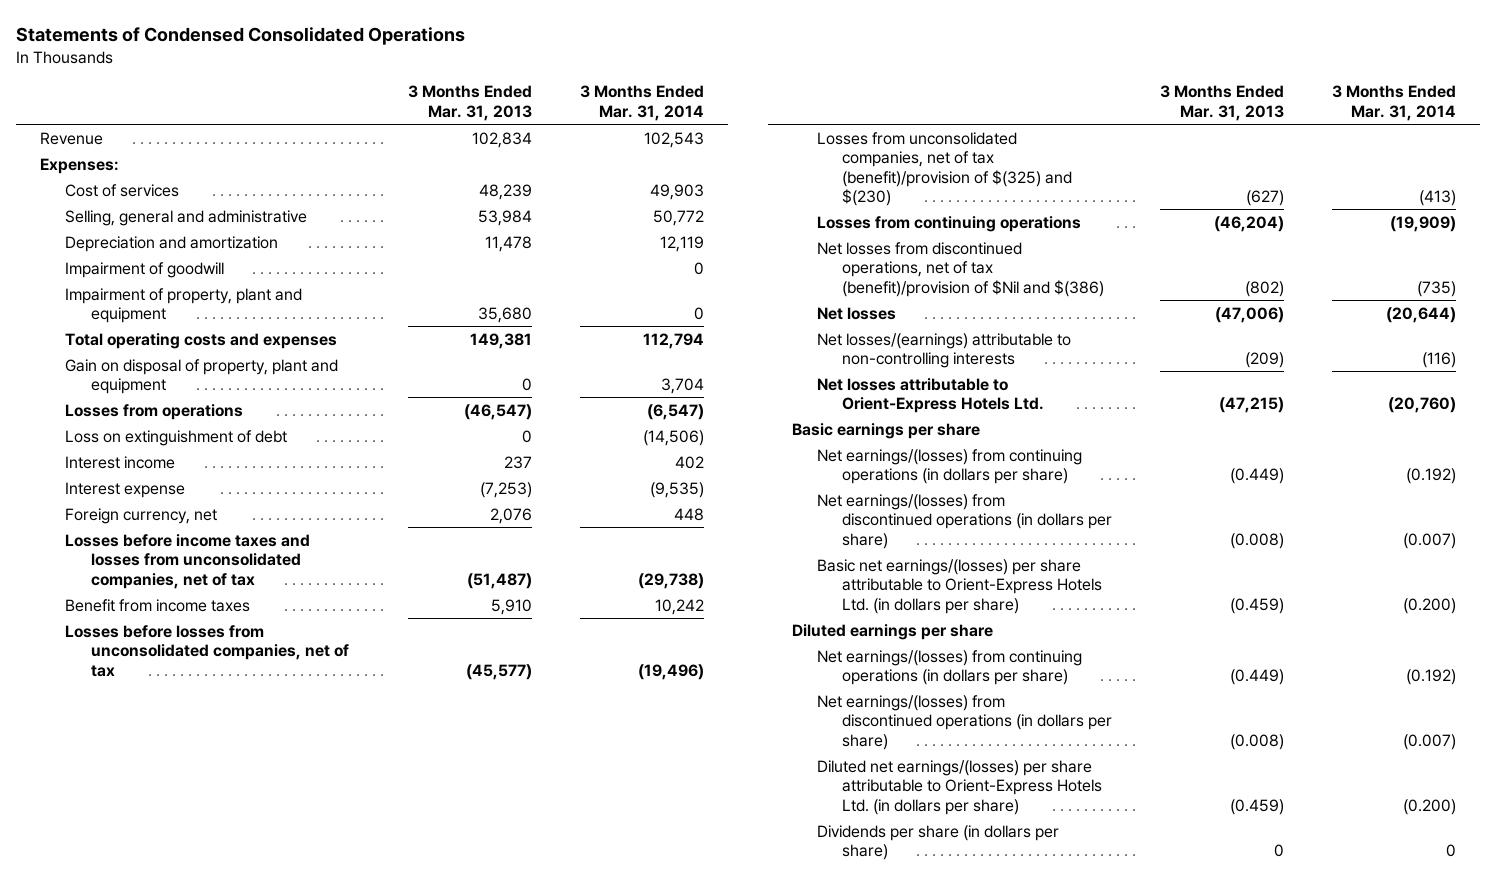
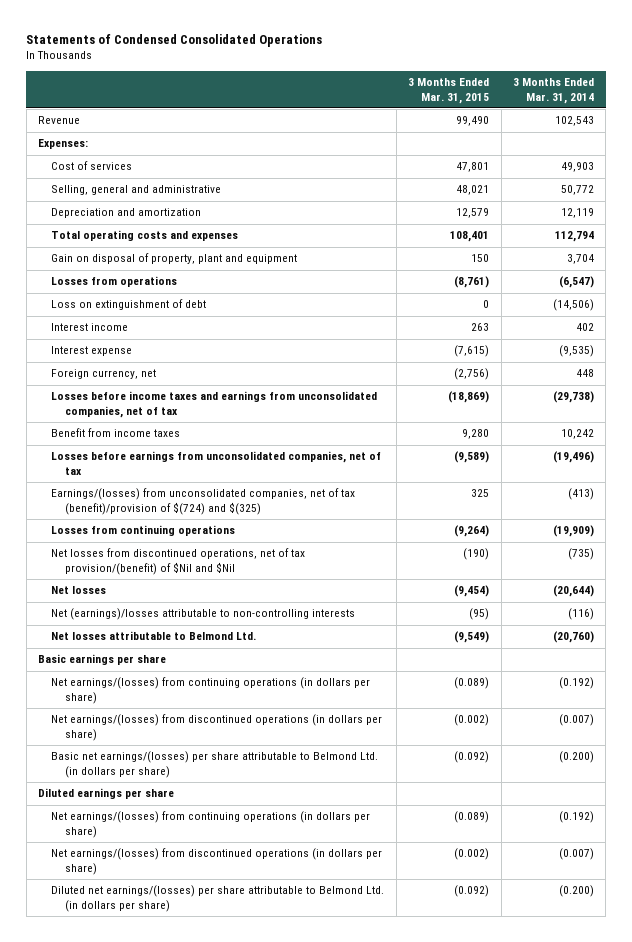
[408,85,533,121] 3 Months Ended Mar. 31, 2013 -> none
none -> [408,78,490,104] 3 Months Ended Mar. 31, 2015
[65,261,225,278] Impairment of goodwill -> none
[65,287,303,324] Impairment of property, plant and equipment -> none
[65,533,311,589] Losses before income taxes and losses from unconsolidated companies, net of tax -> [51,391,378,418] Losses before income taxes and earnings from unconsolidated companies, net of tax
[65,624,349,677] Losses before losses from unconsolidated companies, net of tax -> [51,451,382,475] Losses before earnings from unconsolidated companies, net of tax
[816,131,1073,206] Losses from unconsolidated companies, net of tax (benefit)/provision of $(325) and $(230) -> [51,488,356,515] Earnings/(losses) from unconsolidated companies, net of tax (benefit)/provision of $(724) and $(325)
[816,241,1105,297] Net losses from discontinued operations, net of tax (benefit)/provision of $Nil and $(386) -> [51,548,306,575] Net losses from discontinued operations, net of tax provision/(benefit) of $Nil and $Nil
[816,332,1071,369] Net losses/(earnings) attributable to non-controlling interests -> [51,608,356,621] Net (earnings)/losses attributable to non-controlling interests
[816,377,1045,414] Net losses attributable to Orient-Express Hotels Ltd. -> [51,631,257,641] Net losses attributable to Belmond Ltd.
[816,558,1103,614] Basic net earnings/(losses) per share attributable to Orient-Express Hotels Ltd. (in dollars per share) -> [51,751,379,778] Basic net earnings/(losses) per share attributable to Belmond Ltd. (in dollars per share)
[816,824,1059,861] Dividends per share (in dollars per share) -> none
[816,759,1103,815] Diluted net earnings/(losses) per share attributable to Orient-Express Hotels Ltd. (in dollars per share) -> [51,885,385,912] Diluted net earnings/(losses) per share attributable to Belmond Ltd. (in dollars per share)

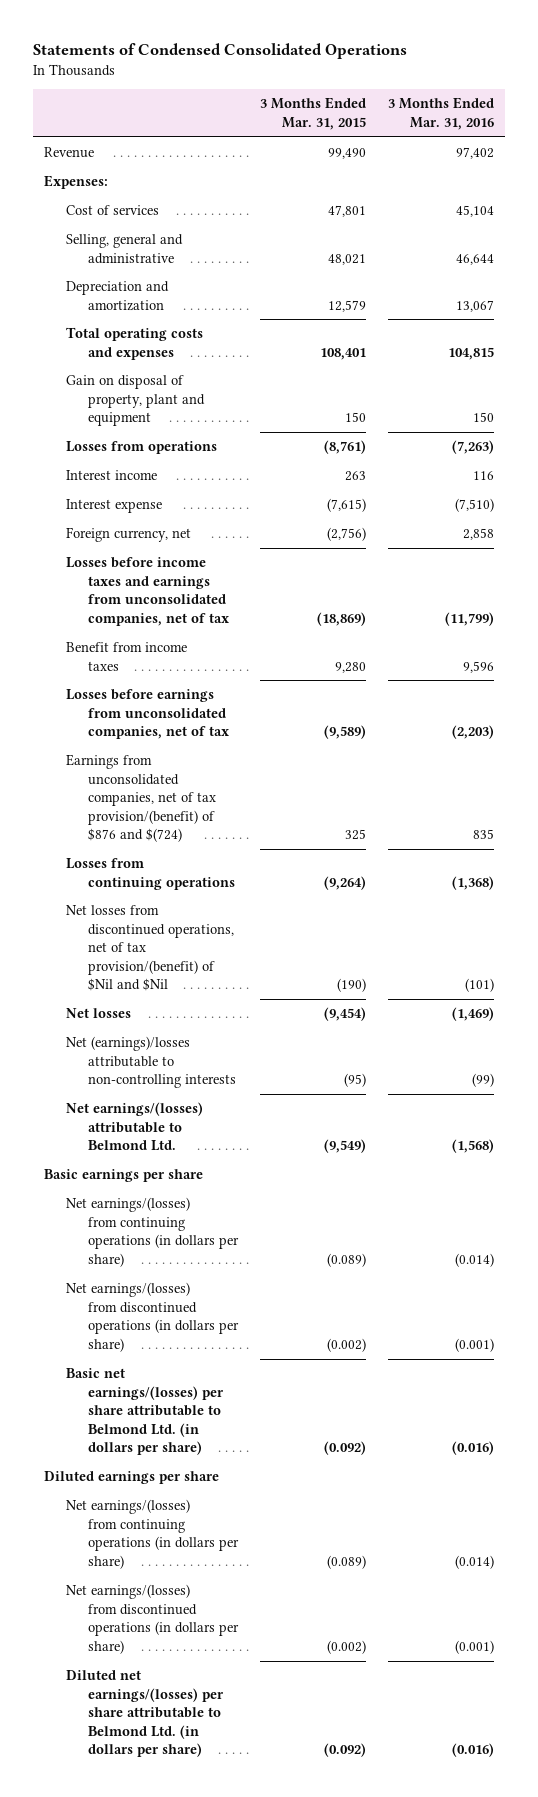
[513,78,595,104] 3 Months Ended Mar. 31, 2014 -> none
none -> [387,97,494,130] 3 Months Ended Mar. 31, 2016
[51,299,207,311] Loss on extinguishment of debt -> none
[51,488,356,515] Earnings/(losses) from unconsolidated companies, net of tax (benefit)/provision of $(724) and $(325) -> [66,754,216,843] Earnings from unconsolidated companies, net of tax provision/(benefit) of $876 and $(724)
[51,631,257,641] Net losses attributable to Belmond Ltd. -> [66,1102,204,1152] Net earnings/(losses) attributable to Belmond Ltd.

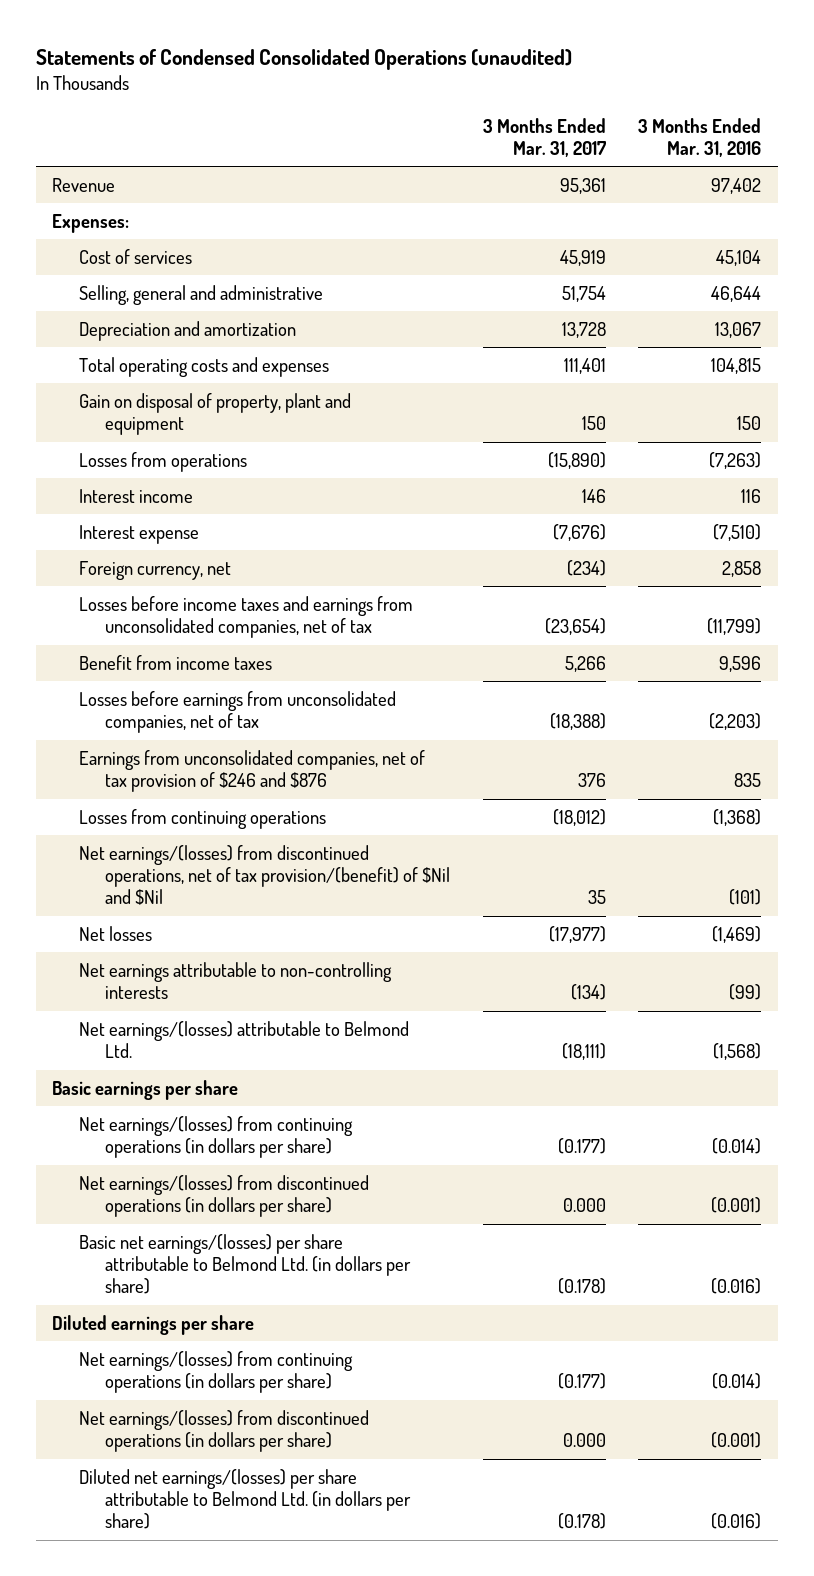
[33,43,408,60] Statements of Condensed Consolidated Operations -> [36,48,573,70] Statements of Condensed Consolidated Operations (unaudited)
[259,97,366,130] 3 Months Ended Mar. 31, 2015 -> none
none -> [482,117,606,157] 3 Months Ended Mar. 31, 2017
[66,754,216,843] Earnings from unconsolidated companies, net of tax provision/(benefit) of $876 and $(724) -> [78,749,425,793] Earnings from unconsolidated companies, net of tax provision of $246 and $876
[66,905,234,992] Net losses from discontinued operations, net of tax provision/(benefit) of $Nil and $Nil -> [78,844,450,906] Net earnings/(losses) from discontinued operations, net of tax provision/(benefit) of $Nil and $Nil
[66,1036,236,1089] Net (earnings)/losses attributable to non-controlling interests -> [78,961,392,1000] Net earnings attributable to non-controlling interests

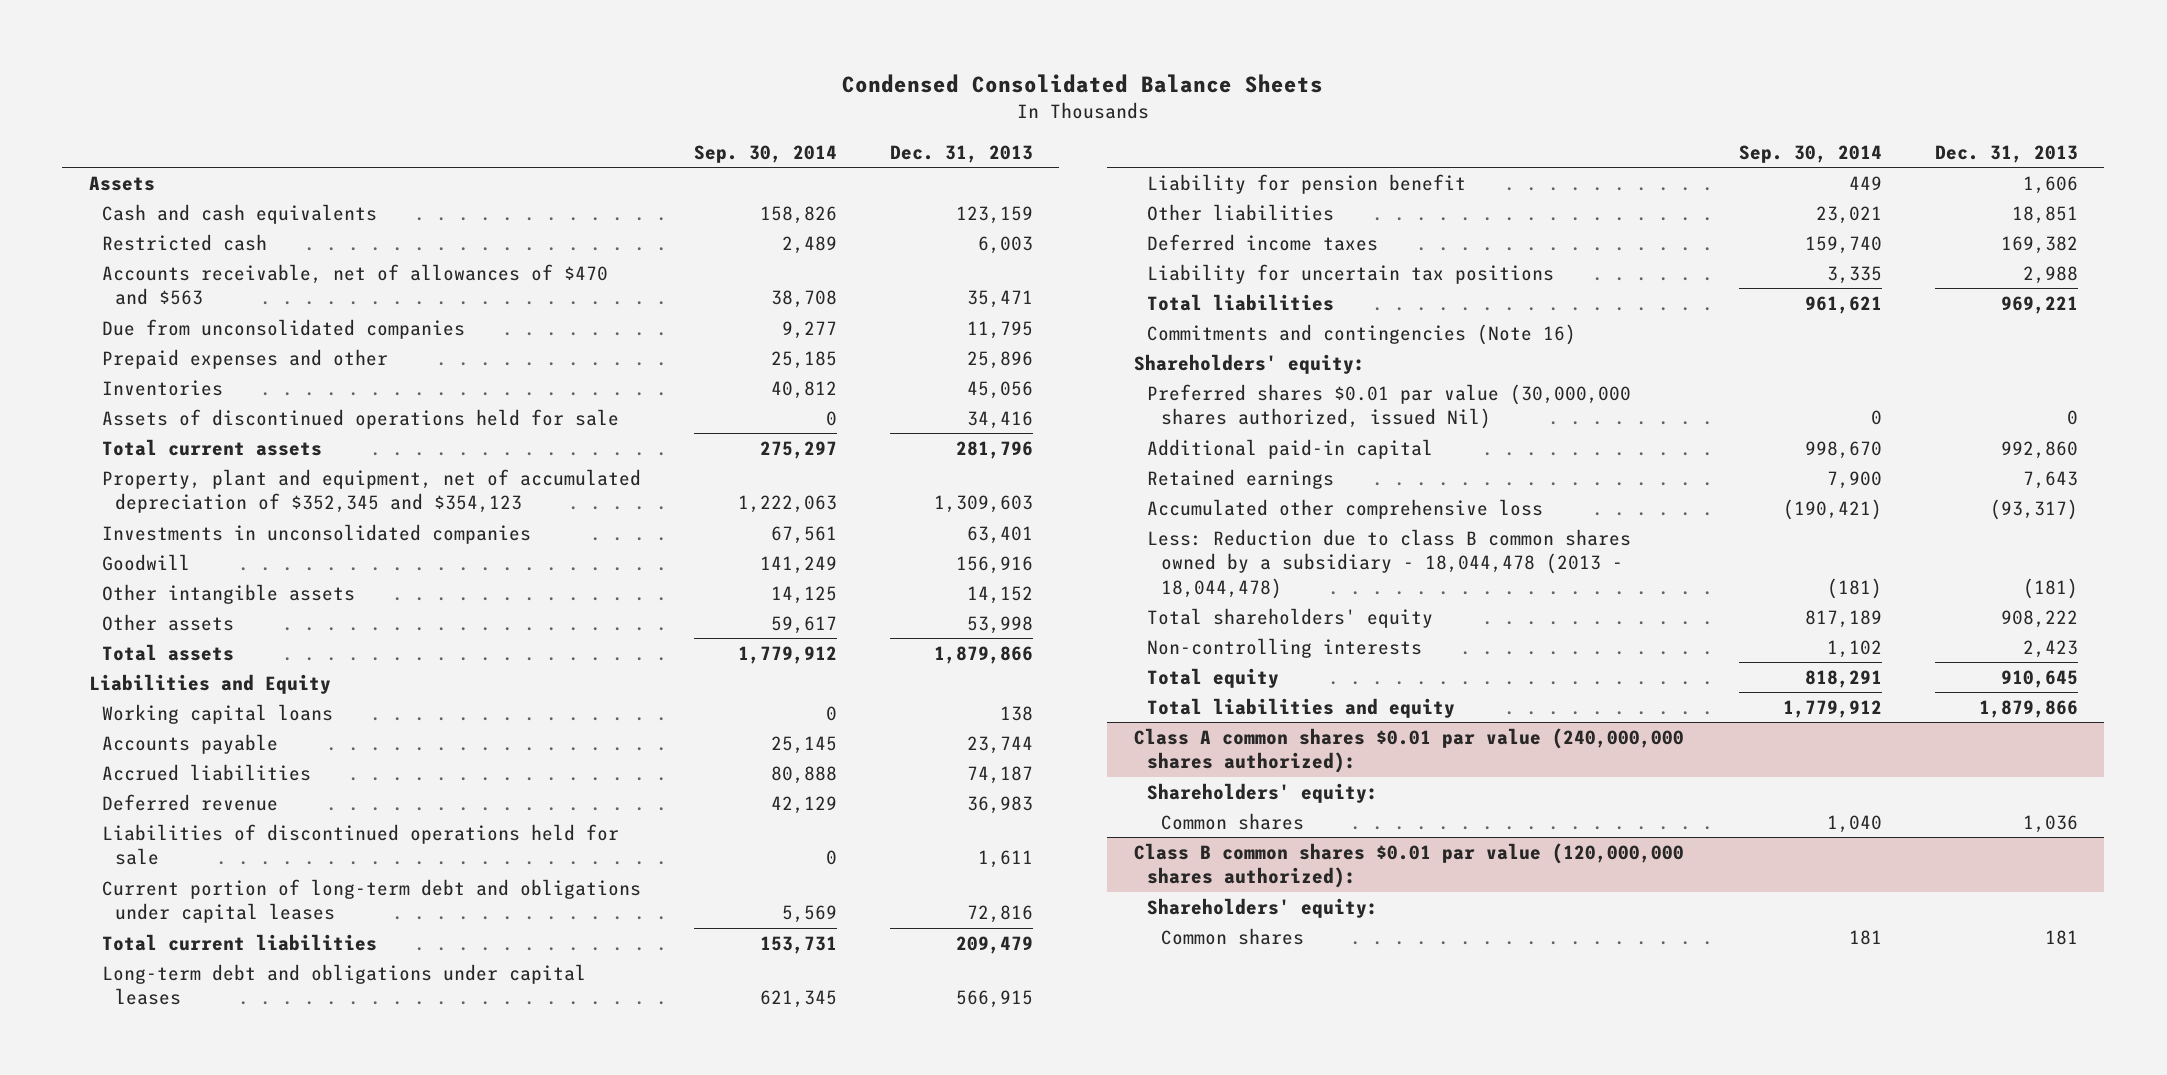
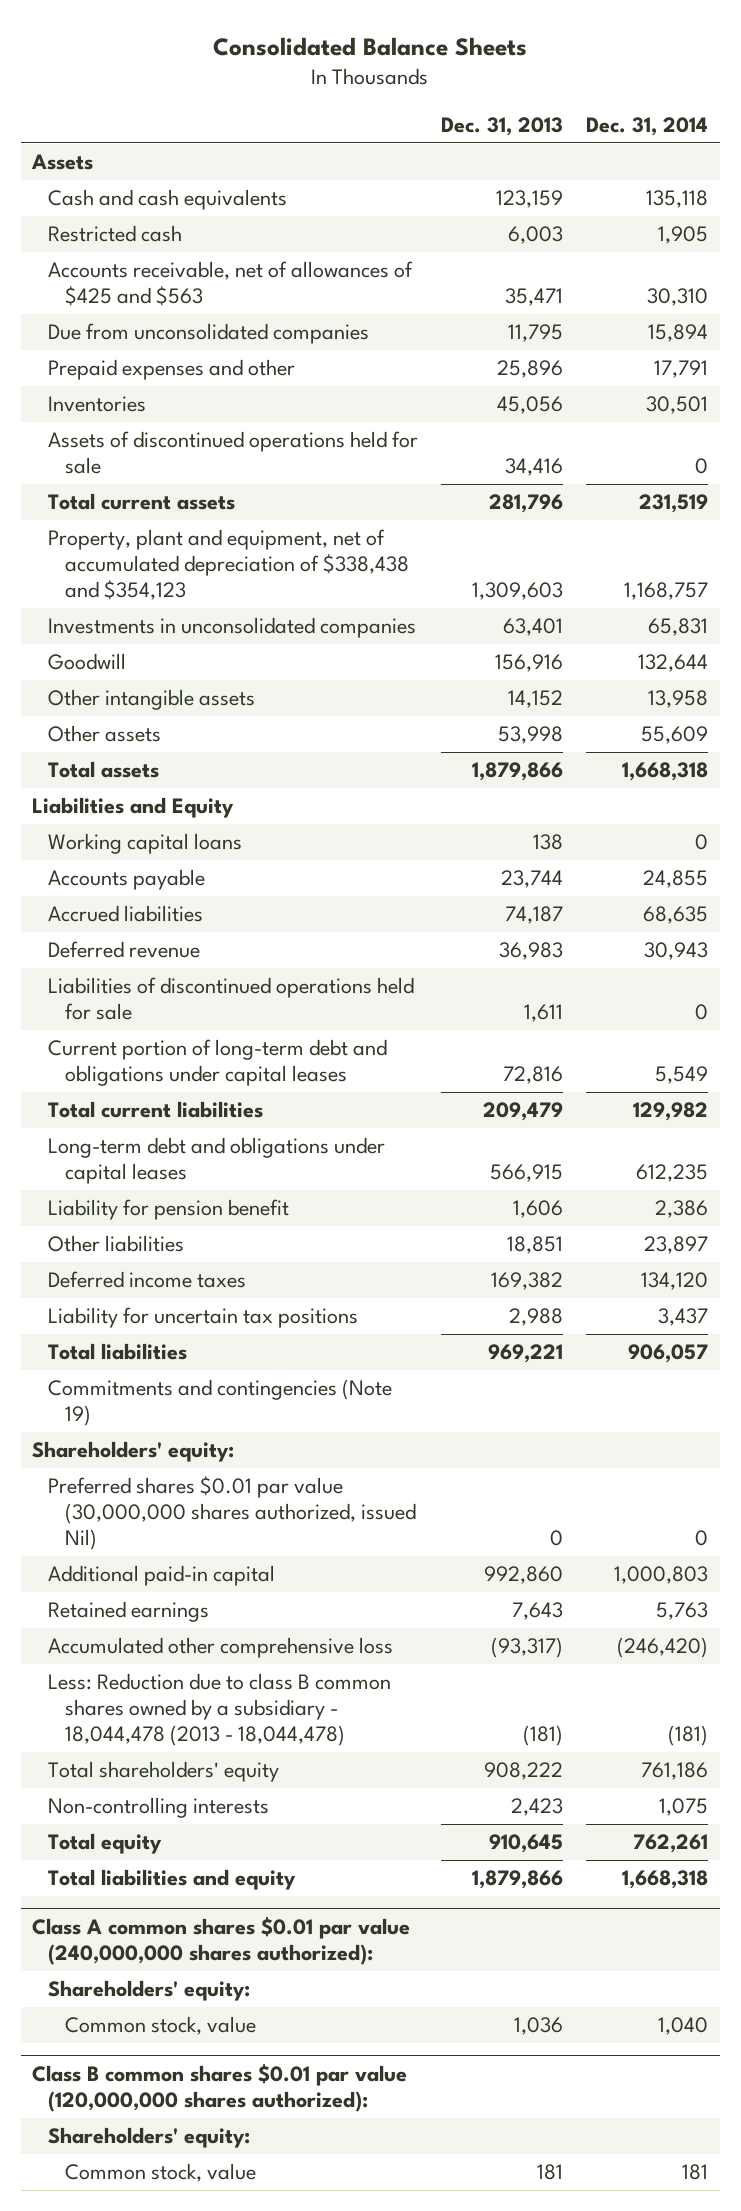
[842,73,1324,93] Condensed Consolidated Balance Sheets -> [213,36,528,56] Consolidated Balance Sheets
[693,144,837,163] Sep. 30, 2014 -> none
none -> [586,116,709,136] Dec. 31, 2014
[101,263,608,306] Accounts receivable, net of allowances of $470 and $563 -> [48,261,414,307] Accounts receivable, net of allowances of $425 and $563
[101,468,641,514] Property, plant and equipment, net of accumulated depreciation of $352,345 and $354,123 -> [48,529,409,601] Property, plant and equipment, net of accumulated depreciation of $338,438 and $354,123
[1147,323,1577,345] Commitments and contingencies (Note 16) -> [48,1379,393,1427] Commitments and contingencies (Note 19)
[1160,812,1304,830] Common shares -> [64,2016,256,2036] Common stock, value
[1160,927,1304,945] Common shares -> [64,2163,256,2183] Common stock, value

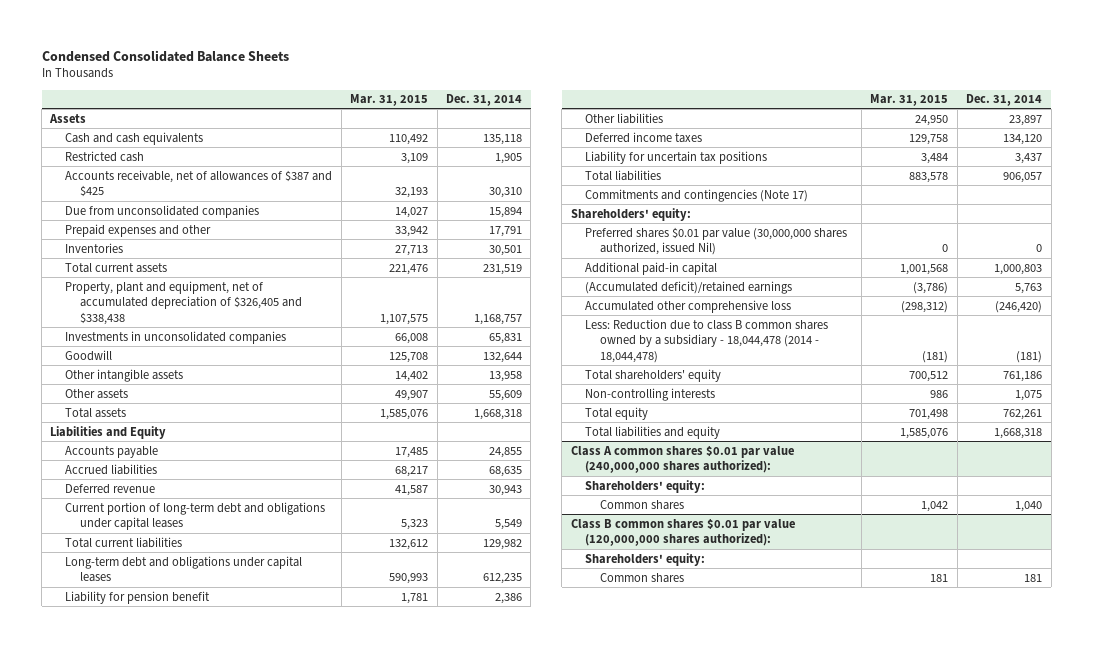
[213,36,528,56] Consolidated Balance Sheets -> [41,49,289,62] Condensed Consolidated Balance Sheets
[441,116,564,136] Dec. 31, 2013 -> none
none -> [350,94,429,107] Mar. 31, 2015
[48,261,414,307] Accounts receivable, net of allowances of $425 and $563 -> [65,169,333,198] Accounts receivable, net of allowances of $387 and $425
[48,431,419,475] Assets of discontinued operations held for sale -> none
[48,529,409,601] Property, plant and equipment, net of accumulated depreciation of $338,438 and $354,123 -> [65,280,303,326] Property, plant and equipment, net of accumulated depreciation of $326,405 and $338,438
[48,833,243,855] Working capital loans -> none
[48,977,415,1021] Liabilities of discontinued operations held for sale -> none
[48,1379,393,1427] Commitments and contingencies (Note 19) -> [585,188,809,202] Commitments and contingencies (Note 17)
[48,1601,210,1623] Retained earnings -> [585,280,793,294] (Accumulated deficit)/retained earnings
[48,1673,392,1747] Less: Reduction due to class B common shares owned by a subsidiary - 18,044,478 (2013 - 18,044,478) -> [585,318,829,364] Less: Reduction due to class B common shares owned by a subsidiary - 18,044,478 (2014 - 18,044,478)
[64,2016,256,2036] Common stock, value -> [600,499,685,510] Common shares
[64,2163,256,2183] Common stock, value -> [600,572,685,583] Common shares

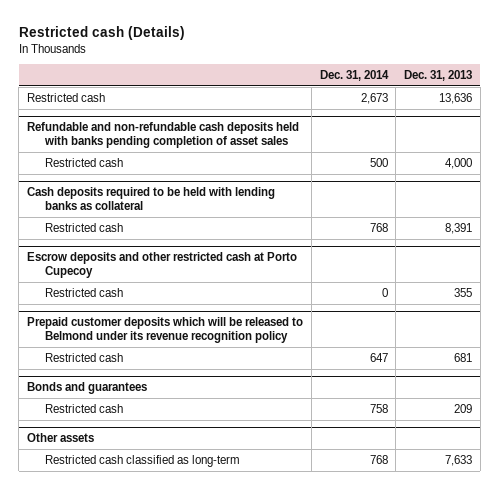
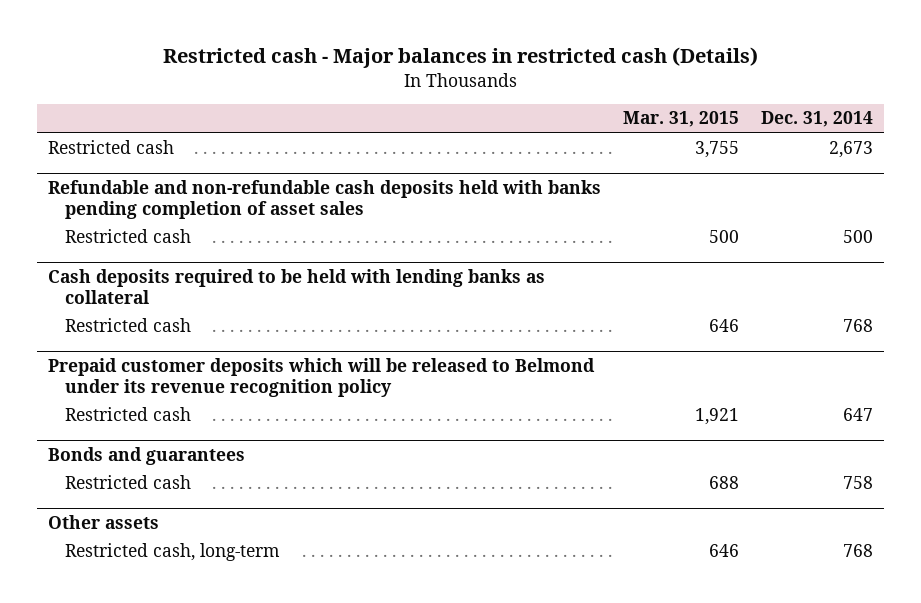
[18,25,185,40] Restricted cash (Details) -> [162,47,758,69] Restricted cash - Major balances in restricted cash (Details)
[404,70,473,82] Dec. 31, 2013 -> none
none -> [623,111,740,128] Mar. 31, 2015
[27,251,298,278] Escrow deposits and other restricted cash at Porto Cupecoy -> none
[44,287,123,297] Restricted cash -> none
[44,454,240,467] Restricted cash classified as long-term -> [64,543,280,562] Restricted cash, long-term

